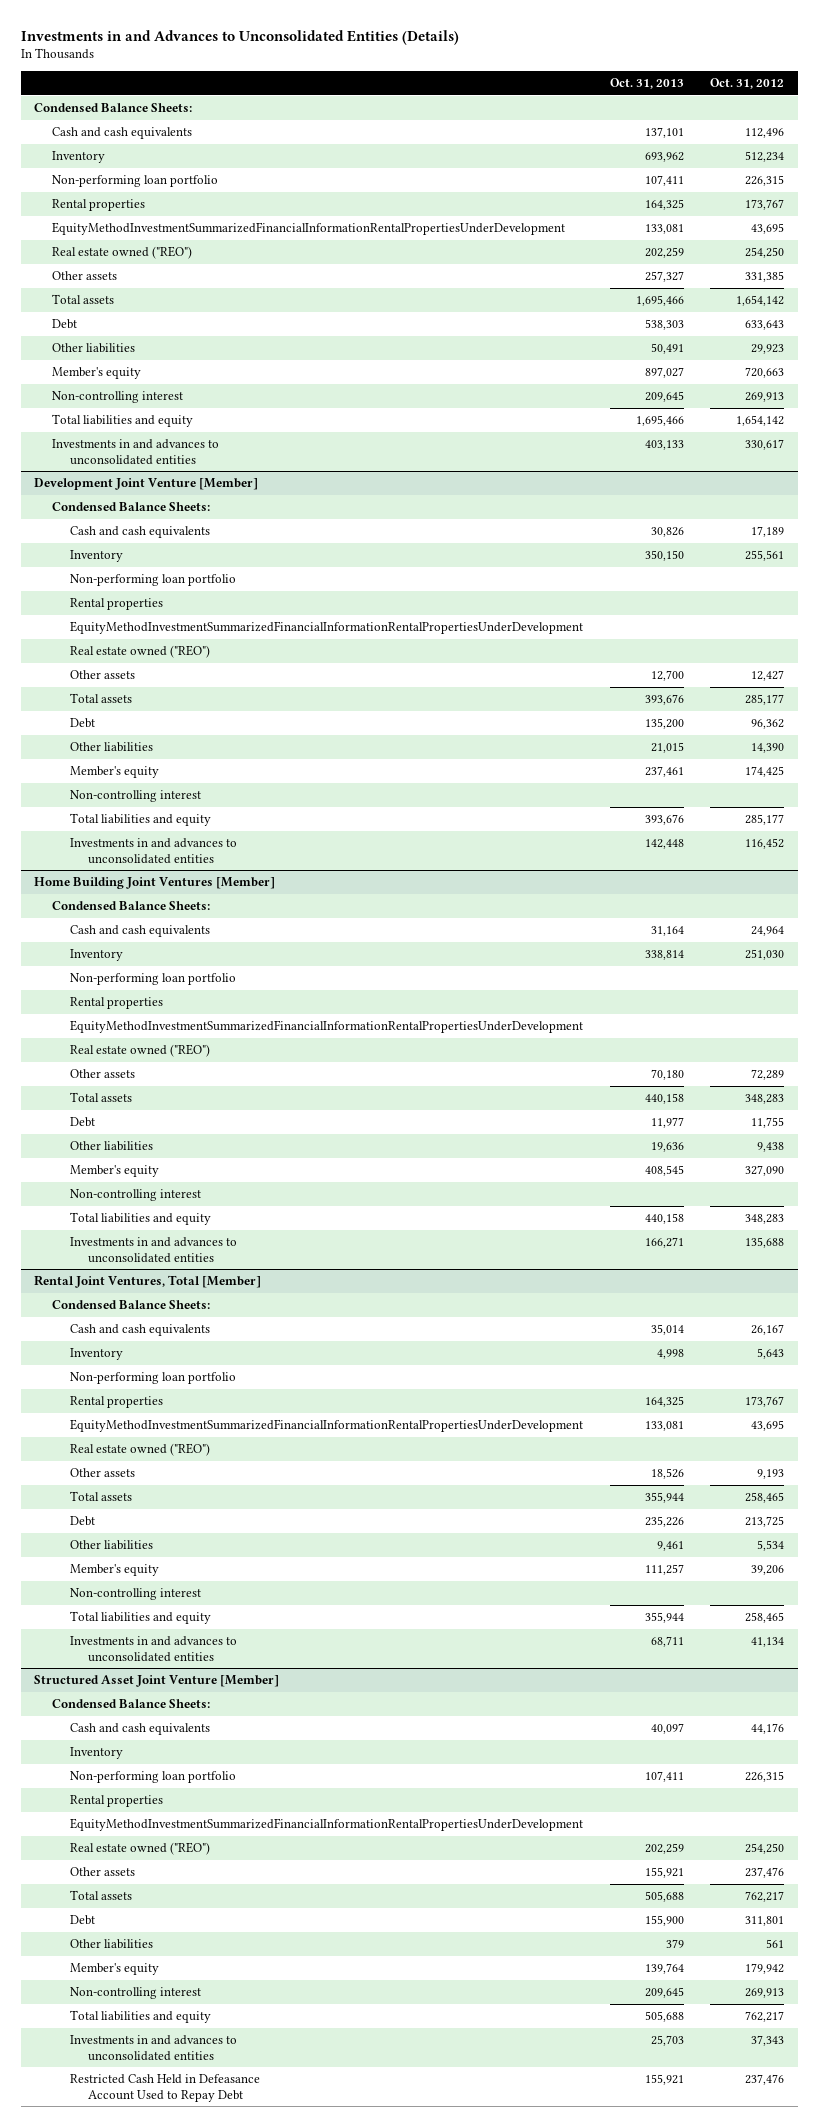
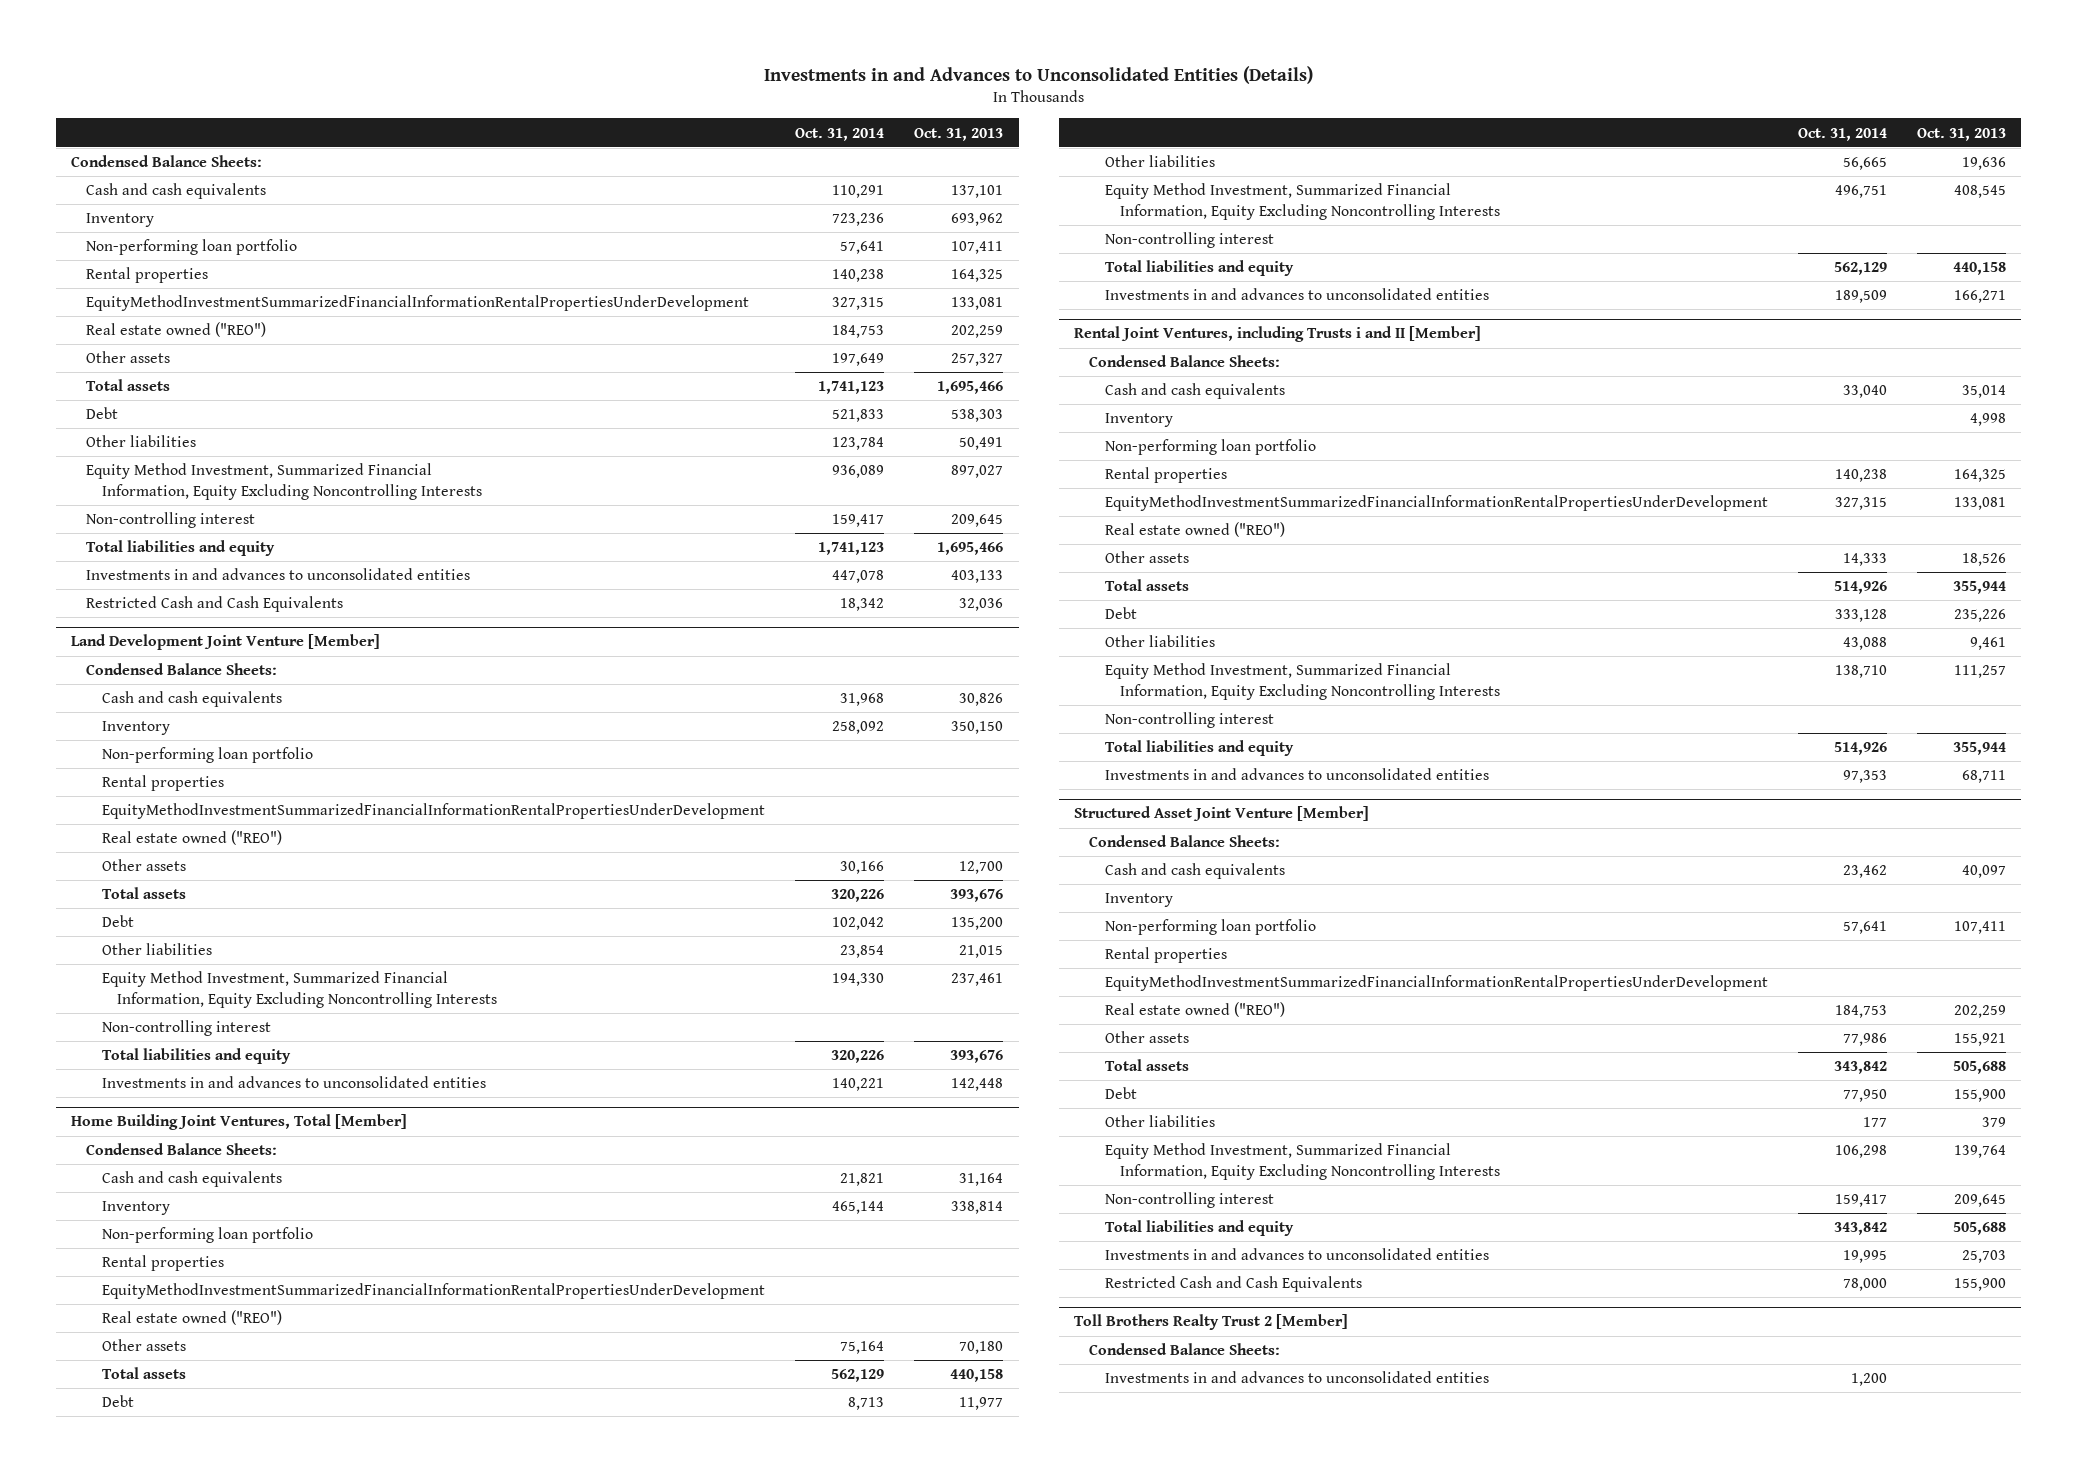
[710,78,785,90] Oct. 31, 2012 -> none
none -> [795,127,885,141] Oct. 31, 2014
[52,367,142,380] Member's equity -> [86,463,482,500] Equity Method Investment, Summarized Financial Information, Equity Excluding Noncontrolling Interests
none -> [86,596,344,613] Restricted Cash and Cash Equivalents
[34,478,259,491] Development Joint Venture [Member] -> [70,634,380,651] Land Development Joint Venture [Member]
[70,766,160,779] Member's equity -> [101,971,498,1008] Equity Method Investment, Summarized Financial Information, Equity Excluding Noncontrolling Interests
[34,877,276,890] Home Building Joint Ventures [Member] -> [70,1114,407,1131] Home Building Joint Ventures, Total [Member]
[70,1165,160,1178] Member's equity -> [1104,183,1500,220] Equity Method Investment, Summarized Financial Information, Equity Excluding Noncontrolling Interests
[34,1275,262,1289] Rental Joint Ventures, Total [Member] -> none
none -> [1073,326,1481,343] Rental Joint Ventures, including Trusts i and II [Member]
[70,1564,160,1577] Member's equity -> [1104,663,1500,700] Equity Method Investment, Summarized Financial Information, Equity Excluding Noncontrolling Interests
[70,1963,160,1976] Member's equity -> [1104,1143,1500,1180] Equity Method Investment, Summarized Financial Information, Equity Excluding Noncontrolling Interests
[70,2074,261,2102] Restricted Cash Held in Defeasance Account Used to Repay Debt -> none
none -> [1104,1276,1362,1293] Restricted Cash and Cash Equivalents
none -> [1073,1314,1348,1331] Toll Brothers Realty Trust 2 [Member]
none -> [1089,1343,1281,1356] Condensed Balance Sheets:
none -> [1104,1371,1489,1384] Investments in and advances to unconsolidated entities

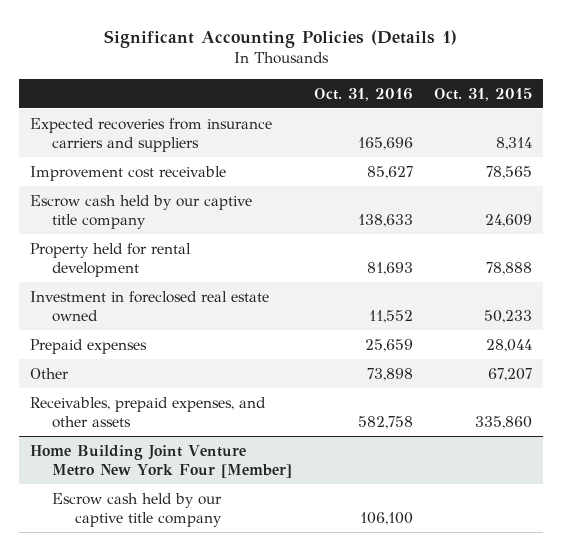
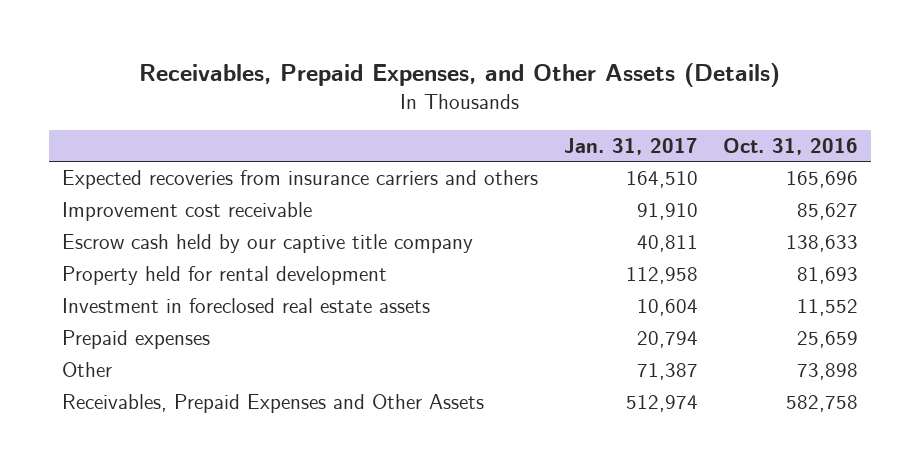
[104,29,458,48] Significant Accounting Policies (Details 1) -> [139,63,781,88] Receivables, Prepaid Expenses, and Other Assets (Details)
[434,87,533,101] Oct. 31, 2015 -> none
none -> [563,137,698,155] Jan. 31, 2017
[29,117,272,152] Expected recoveries from insurance carriers and suppliers -> [62,170,539,190] Expected recoveries from insurance carriers and others
[29,290,269,322] Investment in foreclosed real estate owned -> [62,298,431,314] Investment in foreclosed real estate assets
[29,444,293,478] Home Building Joint Venture Metro New York Four [Member] -> none
[52,492,223,527] Escrow cash held by our captive title company -> none
[29,396,266,428] Receivables, prepaid expenses, and other assets -> [62,394,485,414] Receivables, Prepaid Expenses and Other Assets

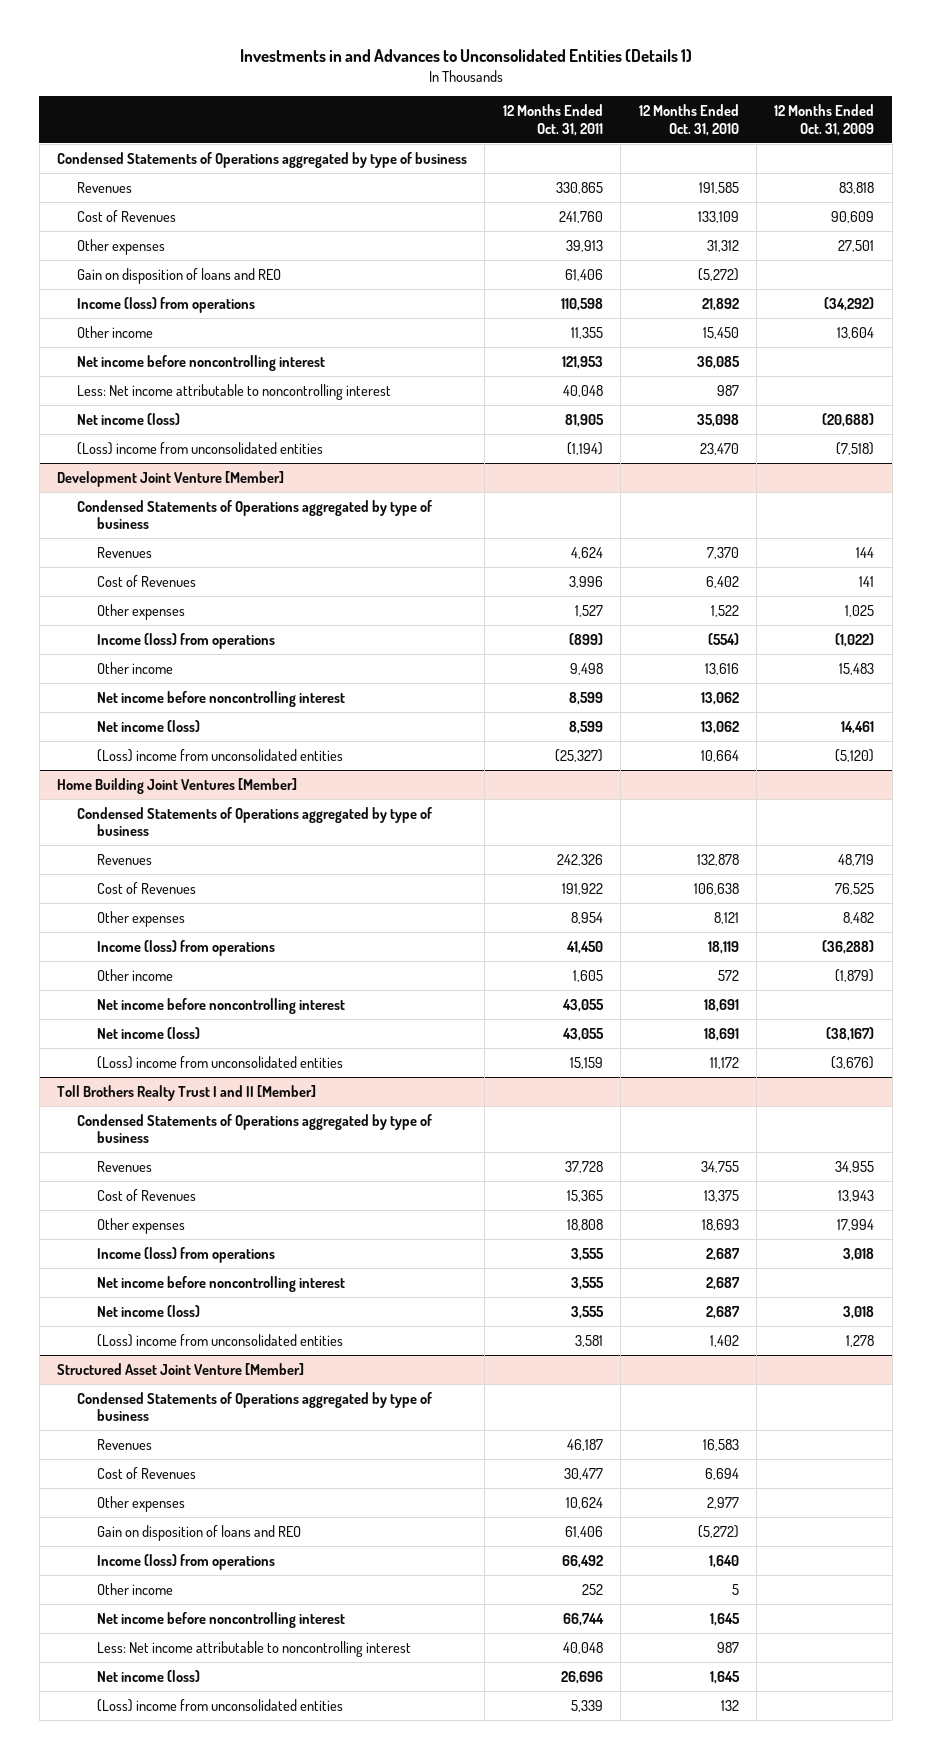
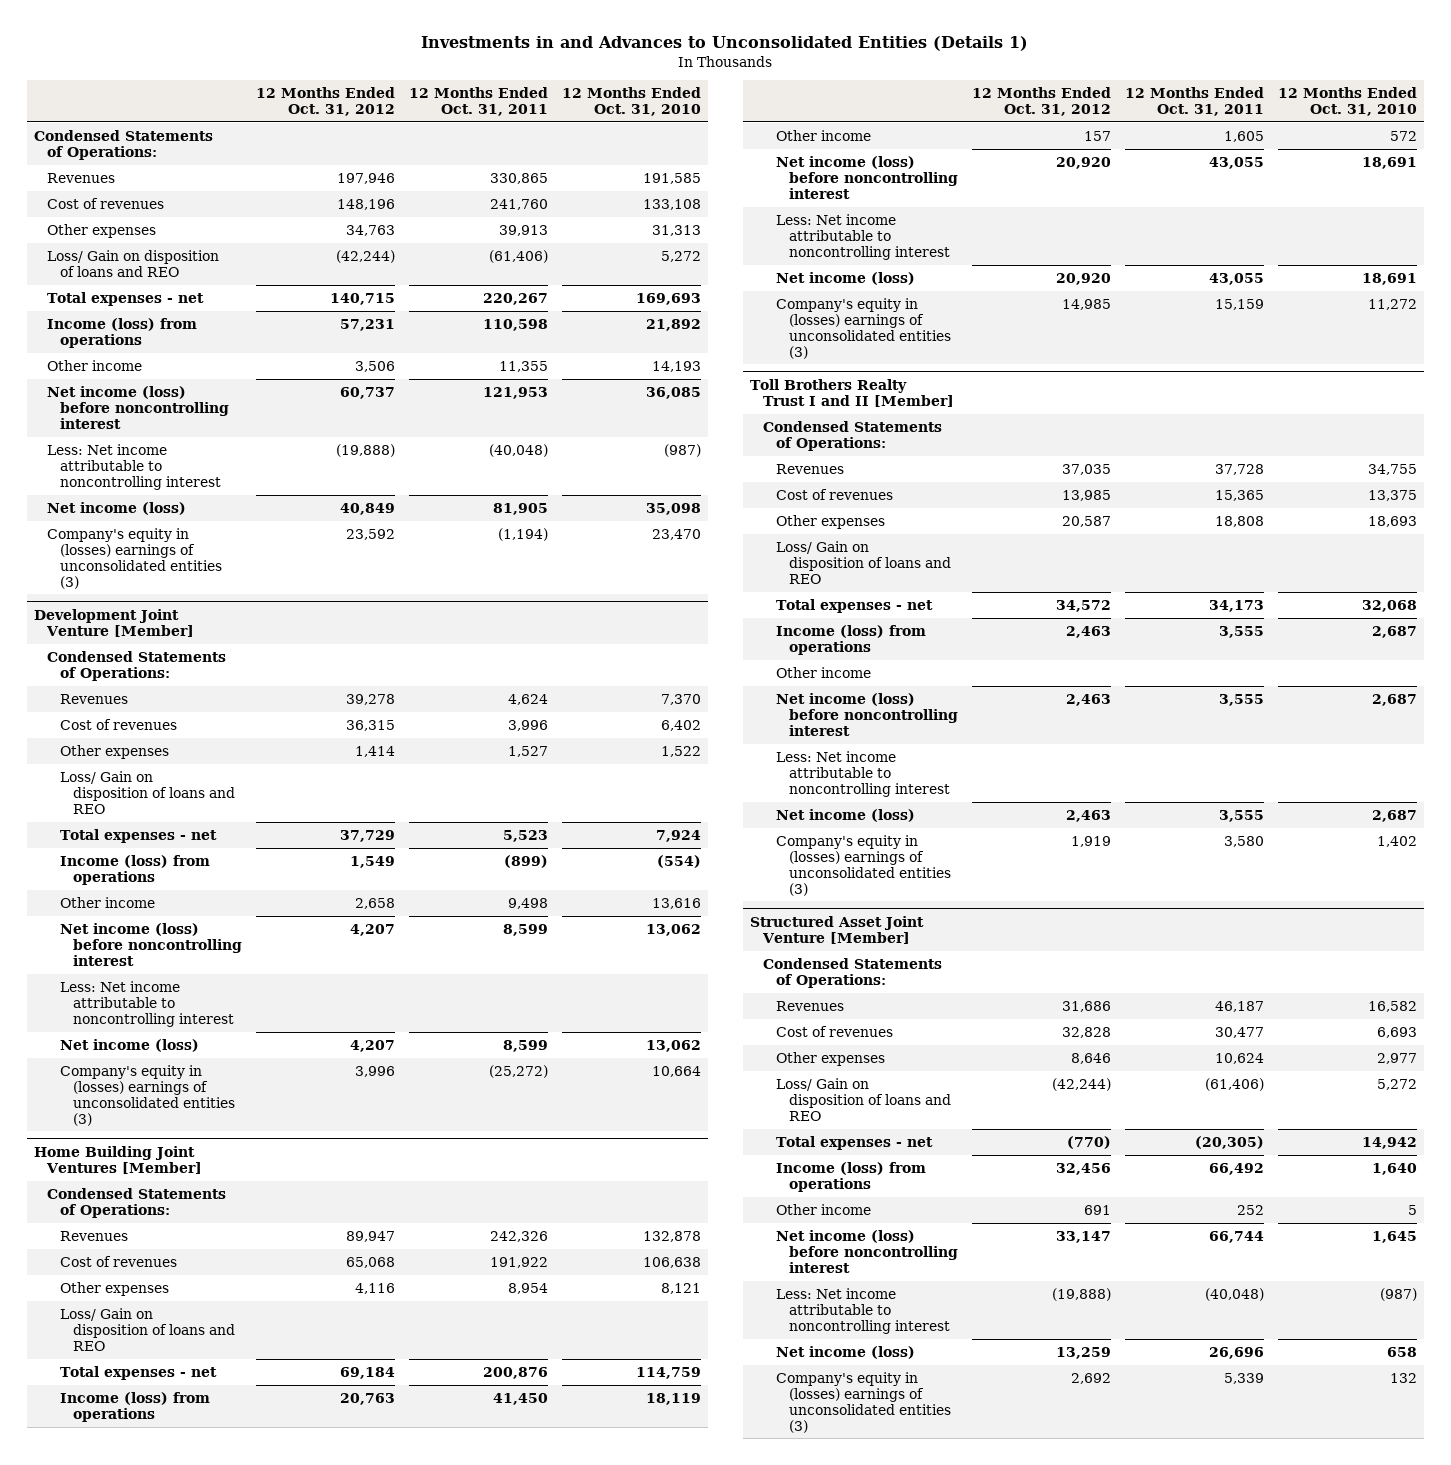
[774,104,875,136] 12 Months Ended Oct. 31, 2009 -> none
none -> [256,87,396,117] 12 Months Ended Oct. 31, 2012
[56,151,467,168] Condensed Statements of Operations aggregated by type of business -> [33,129,213,160] Condensed Statements of Operations:
[76,209,176,222] Cost of Revenues -> [46,197,164,209] Cost of revenues
[697,210,739,223] 133,109 -> [643,198,702,210] 133,108
[706,239,739,252] 31,312 -> [652,224,702,236] 31,313
[76,267,281,284] Gain on disposition of loans and REO -> [46,249,219,277] Loss/ Gain on disposition of loans and REO
[564,268,603,281] 61,406 -> [489,249,549,263] (61,406)
[697,267,739,281] (5,272) -> [661,250,702,262] 5,272
none -> [46,291,204,306] Total expenses - net
[702,326,739,339] 15,450 -> [652,360,702,372] 14,193
[76,354,325,371] Net income before noncontrolling interest -> [46,385,230,429] Net income (loss) before noncontrolling interest
[562,384,603,397] 40,048 -> [489,443,549,457] (40,048)
[716,384,739,396] 987 -> [664,443,702,457] (987)
[76,441,323,455] (Loss) income from unconsolidated entities -> [46,527,223,589] Company's equity in (losses) earnings of unconsolidated entities (3)
[76,499,432,530] Condensed Statements of Operations aggregated by type of business -> [46,650,226,681] Condensed Statements of Operations:
[96,574,196,587] Cost of Revenues -> [60,718,178,730] Cost of revenues
none -> [60,770,236,814] Loss/ Gain on disposition of loans and REO
none -> [60,828,218,843] Total expenses - net
[96,690,345,707] Net income before noncontrolling interest -> [60,922,243,966] Net income (loss) before noncontrolling interest
none -> [60,980,235,1027] Less: Net income attributable to noncontrolling interest
[96,748,343,762] (Loss) income from unconsolidated entities -> [60,1064,236,1126] Company's equity in (losses) earnings of unconsolidated entities (3)
[554,748,603,762] (25,327) -> [489,1064,549,1078] (25,272)
[76,806,432,837] Condensed Statements of Operations aggregated by type of business -> [46,1187,226,1218] Condensed Statements of Operations:
[96,881,196,894] Cost of Revenues -> [60,1255,178,1267] Cost of revenues
none -> [60,1307,236,1351] Loss/ Gain on disposition of loans and REO
none -> [60,1365,218,1380] Total expenses - net
[96,997,345,1014] Net income before noncontrolling interest -> [775,155,958,199] Net income (loss) before noncontrolling interest
none -> [775,213,950,260] Less: Net income attributable to noncontrolling interest
[96,1055,343,1069] (Loss) income from unconsolidated entities -> [775,297,951,359] Company's equity in (losses) earnings of unconsolidated entities (3)
[709,1056,739,1069] 11,172 -> [1367,298,1417,310] 11,272
[76,1113,432,1144] Condensed Statements of Operations aggregated by type of business -> [762,420,942,451] Condensed Statements of Operations:
[96,1188,196,1201] Cost of Revenues -> [775,488,893,500] Cost of revenues
none -> [775,540,951,584] Loss/ Gain on disposition of loans and REO
none -> [775,598,933,613] Total expenses - net
none -> [775,666,871,678] Other income
[96,1275,345,1292] Net income before noncontrolling interest -> [775,692,958,736] Net income (loss) before noncontrolling interest
none -> [775,750,950,797] Less: Net income attributable to noncontrolling interest
[96,1333,343,1347] (Loss) income from unconsolidated entities -> [775,834,951,896] Company's equity in (losses) earnings of unconsolidated entities (3)
[574,1334,603,1347] 3,581 -> [1223,835,1264,847] 3,580
[76,1391,432,1422] Condensed Statements of Operations aggregated by type of business -> [762,957,942,988] Condensed Statements of Operations:
[702,1438,739,1451] 16,583 -> [1367,1000,1417,1012] 16,582
[96,1466,196,1479] Cost of Revenues -> [775,1025,893,1037] Cost of revenues
[704,1467,739,1480] 6,694 -> [1376,1026,1417,1038] 6,693
[96,1524,301,1541] Gain on disposition of loans and REO -> [775,1077,951,1121] Loss/ Gain on disposition of loans and REO
[564,1525,603,1538] 61,406 -> [1204,1077,1264,1091] (61,406)
[697,1524,739,1538] (5,272) -> [1376,1078,1417,1090] 5,272
none -> [775,1135,933,1150] Total expenses - net
[96,1611,345,1628] Net income before noncontrolling interest -> [775,1229,958,1273] Net income (loss) before noncontrolling interest
[562,1641,603,1654] 40,048 -> [1204,1287,1264,1301] (40,048)
[716,1641,739,1653] 987 -> [1379,1287,1417,1301] (987)
[709,1670,740,1684] 1,645 -> [1386,1346,1417,1357] 658
[96,1698,343,1712] (Loss) income from unconsolidated entities -> [775,1371,951,1433] Company's equity in (losses) earnings of unconsolidated entities (3)

